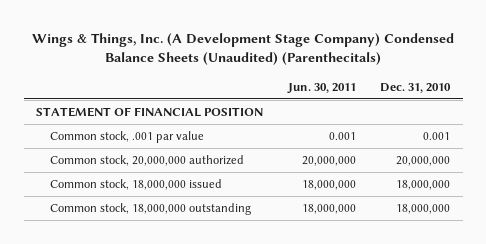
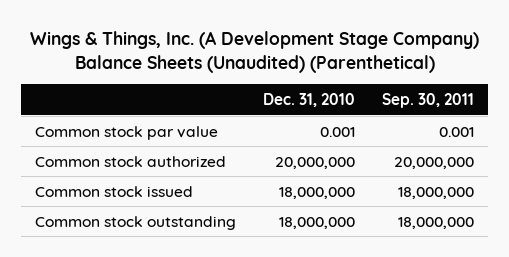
[32,32,455,66] Wings & Things, Inc. (A Development Stage Company) Condensed Balance Sheets (Unaudited) (Parenthecitals) -> [29,31,479,74] Wings & Things, Inc. (A Development Stage Company) Balance Sheets (Unaudited) (Parenthetical)
[286,82,356,94] Jun. 30, 2011 -> none
none -> [382,93,475,109] Sep. 30, 2011
[36,107,264,118] STATEMENT OF FINANCIAL POSITION -> none
[49,131,204,144] Common stock, .001 par value -> [34,125,218,140] Common stock par value
[49,155,244,167] Common stock, 20,000,000 authorized -> [34,155,226,167] Common stock authorized
[49,179,222,191] Common stock, 18,000,000 issued -> [34,185,193,197] Common stock issued
[49,203,251,216] Common stock, 18,000,000 outstanding -> [34,215,236,230] Common stock outstanding

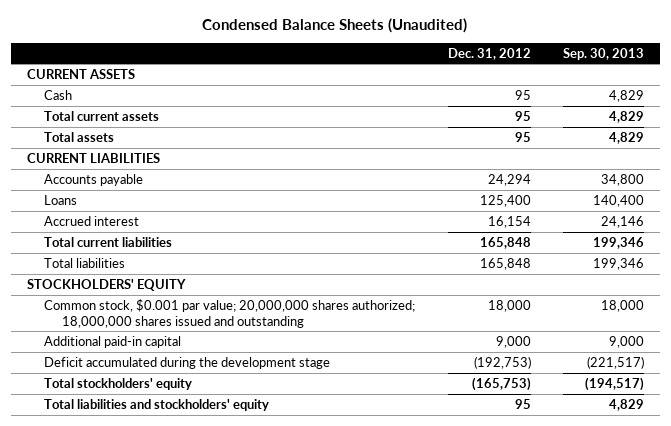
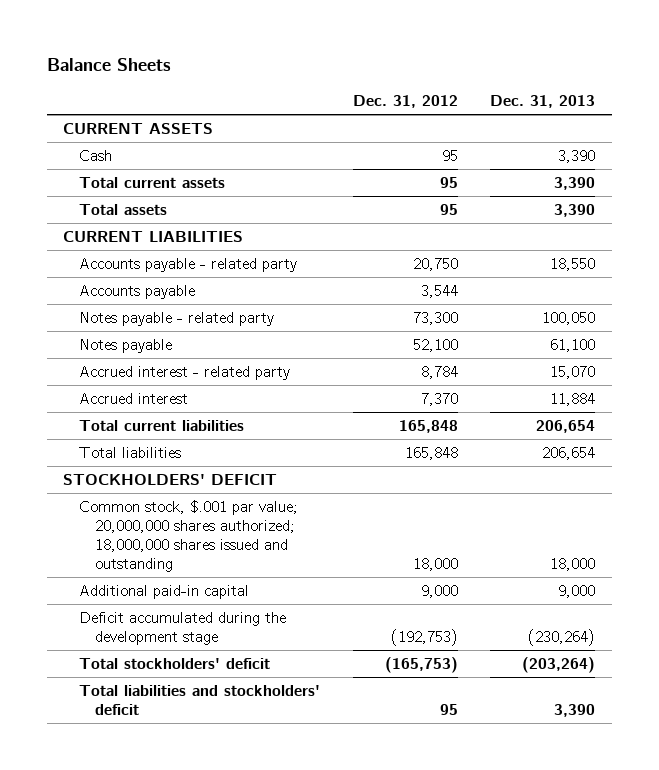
[202,18,468,34] Condensed Balance Sheets (Unaudited) -> [46,58,171,72] Balance Sheets
[562,47,644,60] Sep. 30, 2013 -> none
none -> [490,94,596,108] Dec. 31, 2013
[44,194,78,205] Loans -> none
none -> [78,258,297,273] Accounts payable - related party
[487,173,531,186] 24,294 -> [420,285,458,299] 3,544
none -> [78,312,274,327] Notes payable - related party
none -> [78,339,172,354] Notes payable
none -> [78,366,290,381] Accrued interest - related party
[487,215,531,228] 16,154 -> [420,393,458,407] 7,370
[27,278,187,291] STOCKHOLDERS' EQUITY -> [63,474,278,486] STOCKHOLDERS' DEFICIT
[44,298,416,328] Common stock, $0.001 par value; 20,000,000 shares authorized; 18,000,000 shares issued and outstanding -> [78,500,298,572] Common stock, $.001 par value; 20,000,000 shares authorized; 18,000,000 shares issued and outstanding
[44,377,193,390] Total stockholders' equity -> [78,658,270,670] Total stockholders' deficit
[44,398,270,411] Total liabilities and stockholders' equity -> [78,685,320,715] Total liabilities and stockholders' deficit

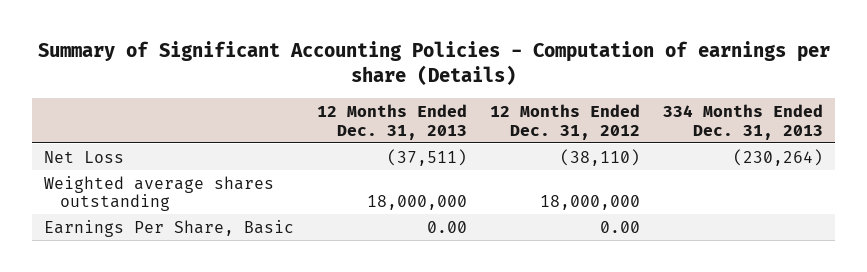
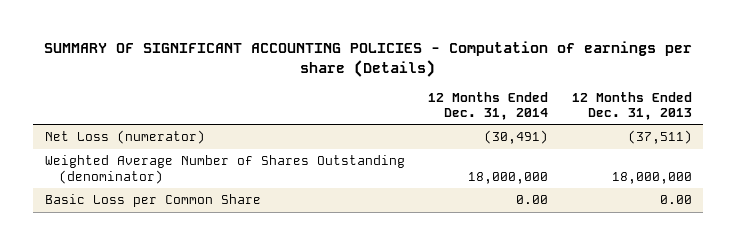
[37,41,830,86] Summary of Significant Accounting Policies - Computation of earnings per share (Details) -> [44,40,693,77] SUMMARY OF SIGNIFICANT ACCOUNTING POLICIES - Computation of earnings per share (Details)
[490,104,641,140] 12 Months Ended Dec. 31, 2012 -> none
[663,104,824,140] 334 Months Ended Dec. 31, 2013 -> none
none -> [428,91,549,121] 12 Months Ended Dec. 31, 2014
[43,150,124,163] Net Loss -> [44,130,205,145] Net Loss (numerator)
[43,175,274,212] Weighted average shares outstanding -> [44,155,405,184] Weighted Average Number of Shares Outstanding (denominator)
[43,219,294,237] Earnings Per Share, Basic -> [44,194,261,208] Basic Loss per Common Share

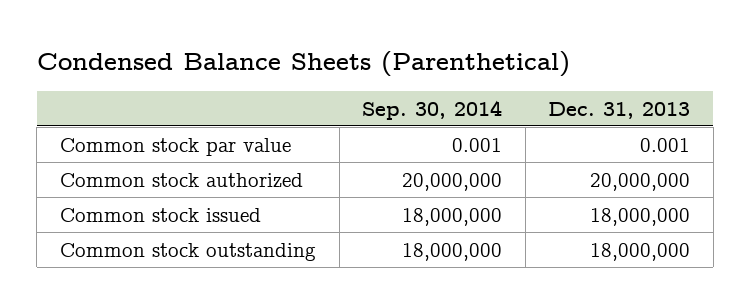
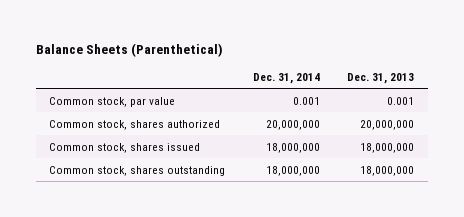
[36,50,570,77] Condensed Balance Sheets (Parenthetical) -> [35,42,223,57] Balance Sheets (Parenthetical)
[362,99,503,120] Sep. 30, 2014 -> none
none -> [252,72,320,84] Dec. 31, 2014
[59,137,291,156] Common stock par value -> [49,96,176,107] Common stock, par value
[59,172,303,188] Common stock authorized -> [49,119,221,130] Common stock, shares authorized
[59,207,261,222] Common stock issued -> [49,142,201,153] Common stock, shares issued
[59,242,316,261] Common stock outstanding -> [49,165,226,176] Common stock, shares outstanding

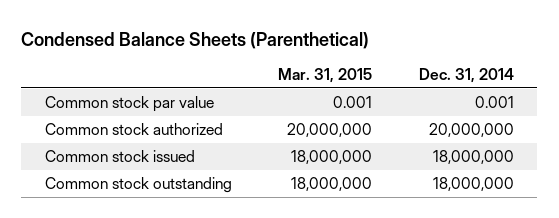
[35,42,223,57] Balance Sheets (Parenthetical) -> [21,31,370,49] Condensed Balance Sheets (Parenthetical)
[347,72,415,84] Dec. 31, 2013 -> none
none -> [278,68,373,84] Mar. 31, 2015
[49,96,176,107] Common stock, par value -> [44,96,214,113] Common stock par value
[49,119,221,130] Common stock, shares authorized -> [44,123,223,136] Common stock authorized
[49,142,201,153] Common stock, shares issued -> [44,150,195,163] Common stock issued
[49,165,226,176] Common stock, shares outstanding -> [44,177,232,194] Common stock outstanding

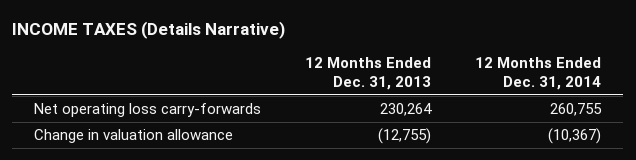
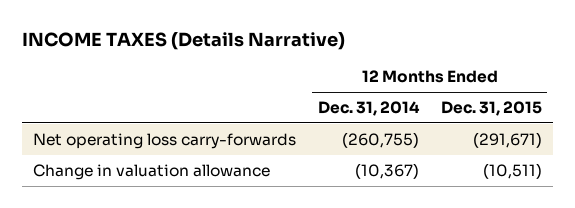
[305,57,432,90] 12 Months Ended Dec. 31, 2013 -> none
none -> [440,101,542,117] Dec. 31, 2015
[550,103,603,117] 260,755 -> [341,131,419,148] (260,755)

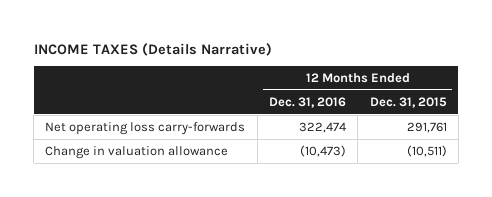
[317,101,420,117] Dec. 31, 2014 -> none
none -> [269,96,347,108] Dec. 31, 2016
[472,131,542,148] (291,671) -> [406,121,447,133] 291,761

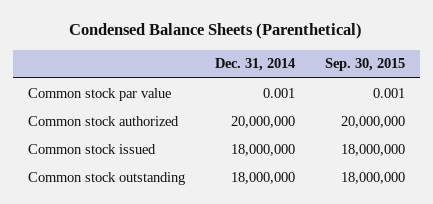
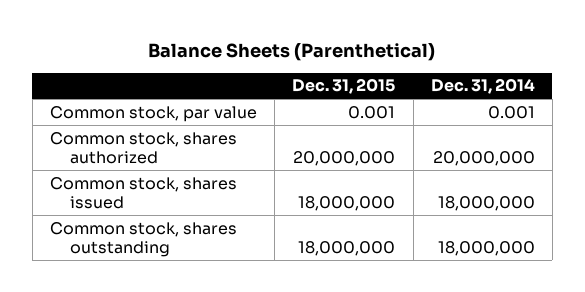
[69,23,363,40] Condensed Balance Sheets (Parenthetical) -> [148,42,436,61] Balance Sheets (Parenthetical)
[325,58,406,72] Sep. 30, 2015 -> none
none -> [292,78,396,95] Dec. 31, 2015
[27,87,171,101] Common stock par value -> [49,105,257,122] Common stock, par value
[27,115,179,126] Common stock authorized -> [49,131,237,165] Common stock, shares authorized
[27,143,156,154] Common stock issued -> [49,176,237,210] Common stock, shares issued
[27,171,185,185] Common stock outstanding -> [49,221,237,258] Common stock, shares outstanding

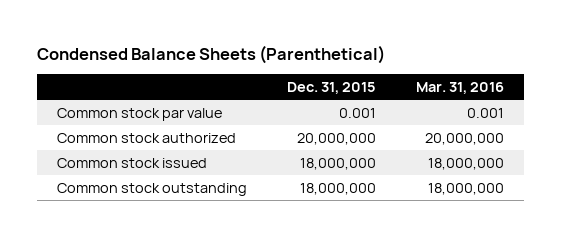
[148,42,436,61] Balance Sheets (Parenthetical) -> [37,44,386,64] Condensed Balance Sheets (Parenthetical)
[430,78,535,95] Dec. 31, 2014 -> none
none -> [416,81,505,94] Mar. 31, 2016
[49,105,257,122] Common stock, par value -> [57,107,223,121] Common stock par value
[49,131,237,165] Common stock, shares authorized -> [57,132,237,143] Common stock authorized
[49,176,237,210] Common stock, shares issued -> [57,157,208,168] Common stock issued
[49,221,237,258] Common stock, shares outstanding -> [57,182,248,196] Common stock outstanding

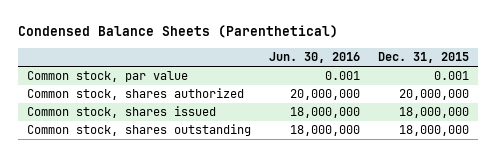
[416,81,505,94] Mar. 31, 2016 -> none
none -> [269,52,361,64] Jun. 30, 2016
[57,107,223,121] Common stock par value -> [27,71,189,83] Common stock, par value
[57,132,237,143] Common stock authorized -> [27,88,245,101] Common stock, shares authorized
[57,157,208,168] Common stock issued -> [27,106,217,119] Common stock, shares issued
[57,182,248,196] Common stock outstanding -> [27,124,252,137] Common stock, shares outstanding

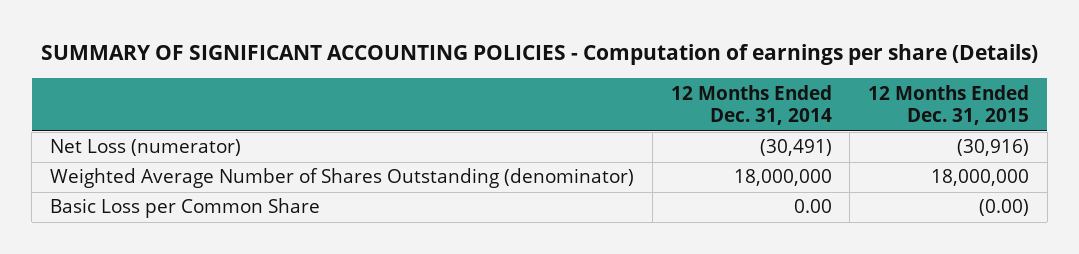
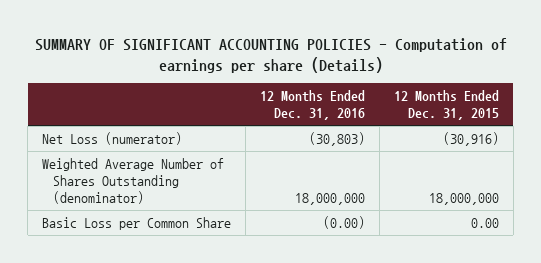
[670,84,832,126] 12 Months Ended Dec. 31, 2014 -> none
none -> [260,89,366,121] 12 Months Ended Dec. 31, 2016
[979,199,1030,217] (0.00) -> [470,217,499,228] 0.00

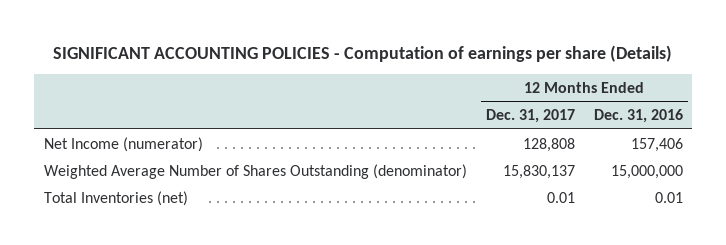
[34,37,507,73] SUMMARY OF SIGNIFICANT ACCOUNTING POLICIES - Computation of earnings per share (Details) -> [53,44,673,62] SIGNIFICANT ACCOUNTING POLICIES - Computation of earnings per share (Details)
[393,89,499,121] 12 Months Ended Dec. 31, 2015 -> none
none -> [485,109,575,124] Dec. 31, 2017
[42,216,232,230] Basic Loss per Common Share -> none
[42,131,183,145] Net Loss (numerator) -> [43,136,203,152] Net Income (numerator)
[309,131,366,146] (30,803) -> [630,137,683,152] 157,406
[295,193,366,206] 18,000,000 -> [610,164,683,179] 15,000,000
none -> [43,190,188,206] Total Inventories (net)

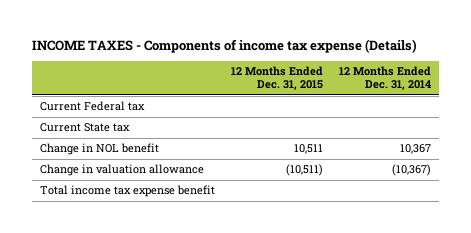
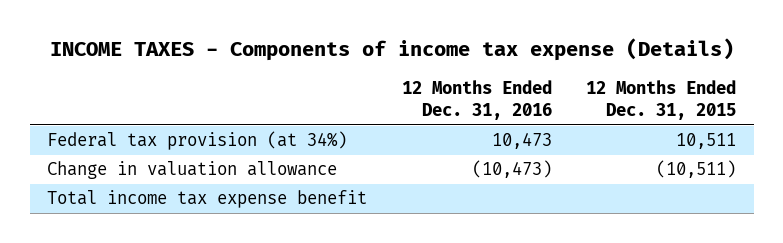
[338,66,431,91] 12 Months Ended Dec. 31, 2014 -> none
none -> [401,80,552,121] 12 Months Ended Dec. 31, 2016
[40,101,146,112] Current Federal tax -> none
[40,123,131,133] Current State tax -> none
[40,143,160,156] Change in NOL benefit -> [46,131,347,151] Federal tax provision (at 34%)

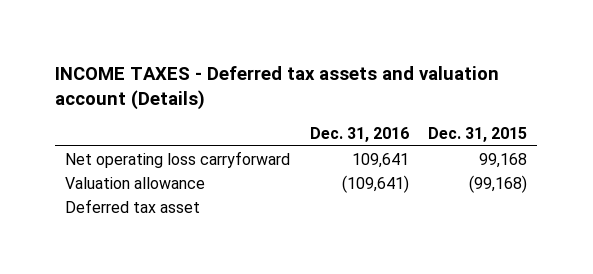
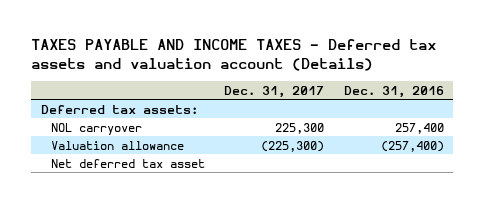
[55,66,500,111] INCOME TAXES - Deferred tax assets and valuation account (Details) -> [31,39,437,71] TAXES PAYABLE AND INCOME TAXES - Deferred tax assets and valuation account (Details)
[428,127,528,143] Dec. 31, 2015 -> none
none -> [224,85,325,98] Dec. 31, 2017
[65,150,291,168] Net operating loss carryforward -> none
none -> [41,104,199,114] Deferred tax assets:
none -> [50,122,142,135] NOL carryover
[341,174,409,193] (109,641) -> [380,140,444,152] (257,400)
[65,198,201,213] Deferred tax asset -> [50,158,205,168] Net deferred tax asset

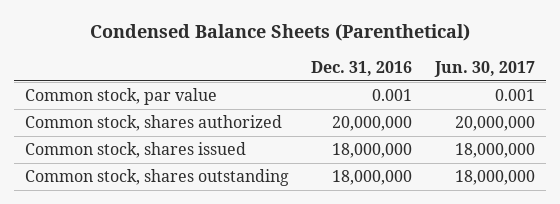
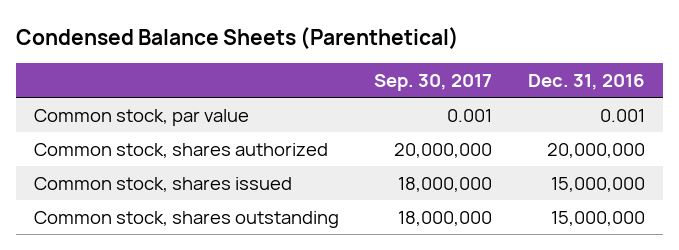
[433,61,535,78] Jun. 30, 2017 -> none
none -> [374,73,493,91] Sep. 30, 2017
[332,143,413,159] 18,000,000 -> [550,176,645,192] 15,000,000
[332,170,413,186] 18,000,000 -> [550,210,645,226] 15,000,000

